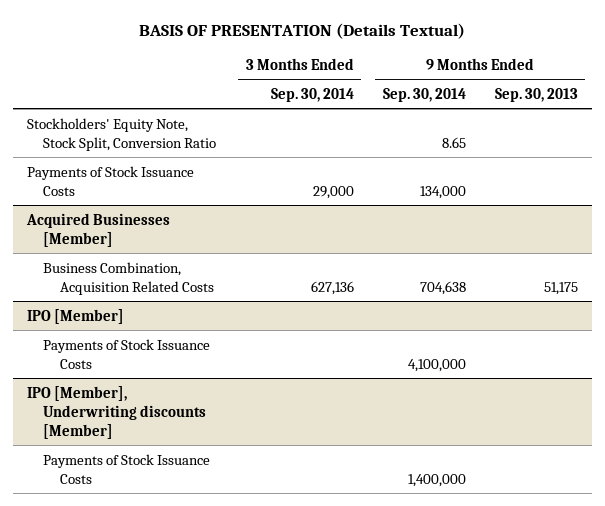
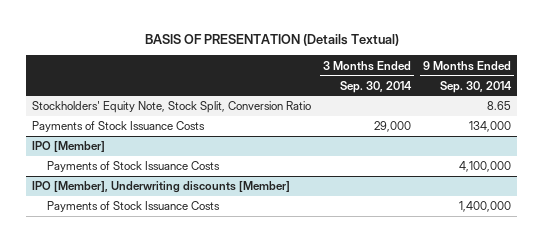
[494,87,578,102] Sep. 30, 2013 -> none
[26,212,171,247] Acquired Businesses [Member] -> none
[43,261,214,295] Business Combination, Acquisition Related Costs -> none

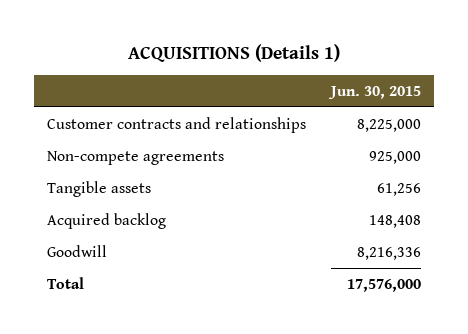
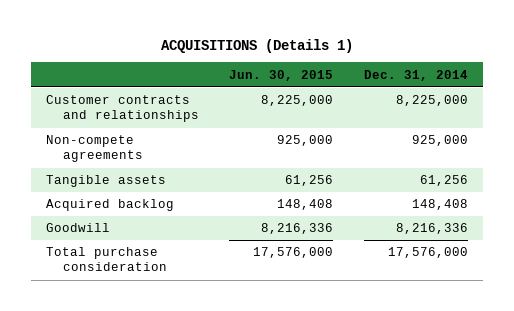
none -> [363,69,468,81] Dec. 31, 2014
[46,276,84,289] Total -> [46,247,167,272] Total purchase consideration

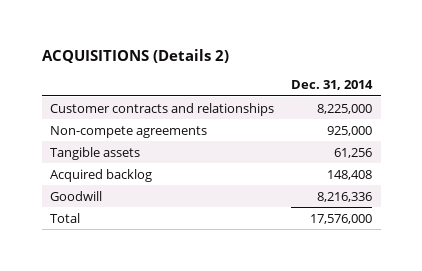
[160,39,353,54] ACQUISITIONS (Details 1) -> [41,48,229,63] ACQUISITIONS (Details 2)
[229,69,334,81] Jun. 30, 2015 -> none
[46,247,167,272] Total purchase consideration -> [50,212,81,223] Total

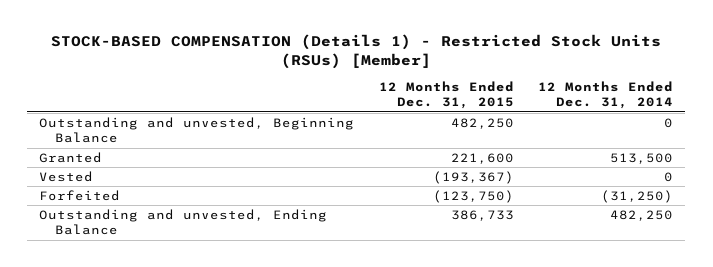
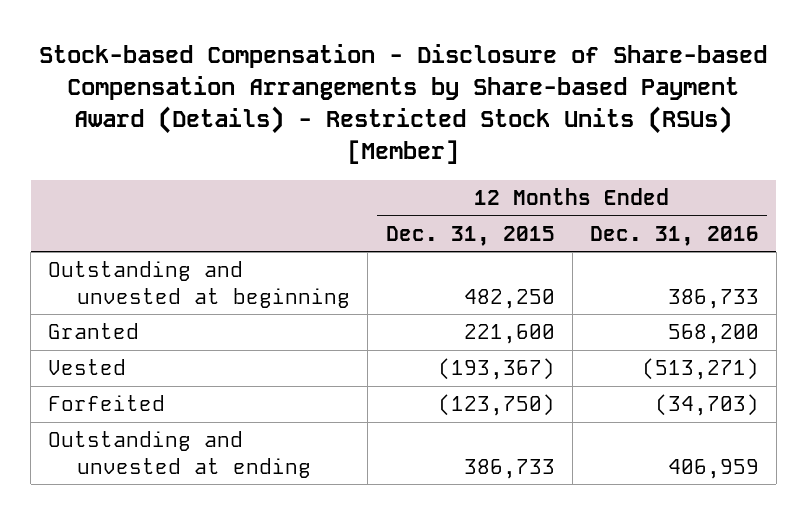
[51,34,662,69] STOCK-BASED COMPENSATION (Details 1) - Restricted Stock Units (RSUs) [Member] -> [39,43,768,165] Stock-based Compensation - Disclosure of Share-based Compensation Arrangements by Share-based Payment Award (Details) - Restricted Stock Units (RSUs) [Member]
[538,80,674,110] 12 Months Ended Dec. 31, 2014 -> none
none -> [589,225,759,246] Dec. 31, 2016
[39,116,355,144] Outstanding and unvested, Beginning Balance -> [48,261,351,308] Outstanding and unvested at beginning
[39,208,328,236] Outstanding and unvested, Ending Balance -> [48,431,312,478] Outstanding and unvested at ending

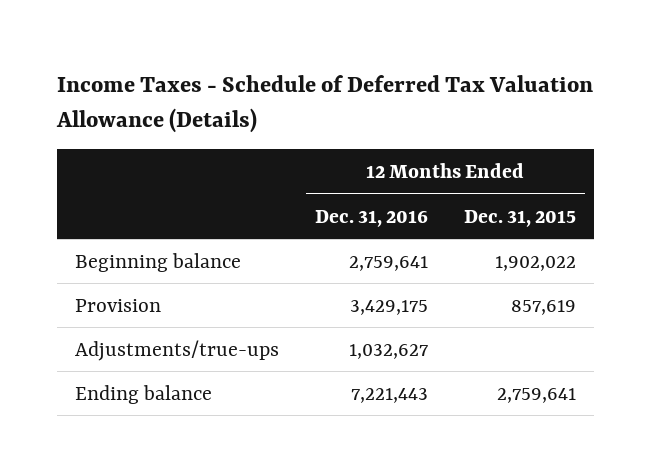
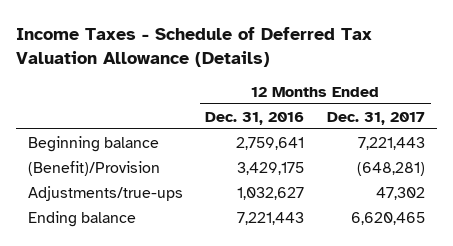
[463,209,576,227] Dec. 31, 2015 -> none
none -> [327,111,426,125] Dec. 31, 2017
[74,298,161,312] Provision -> [27,160,160,176] (Benefit)/Provision

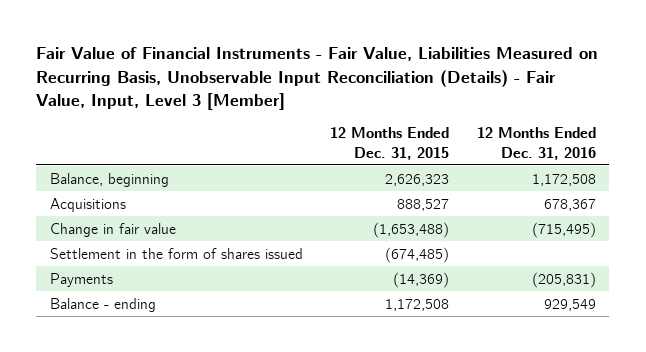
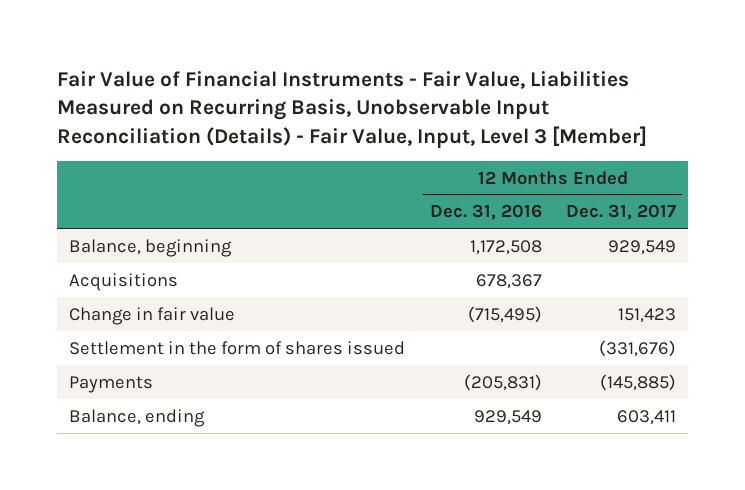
[330,127,450,160] 12 Months Ended Dec. 31, 2015 -> none
none -> [565,204,676,221] Dec. 31, 2017
[49,297,156,312] Balance - ending -> [69,408,206,427] Balance, ending

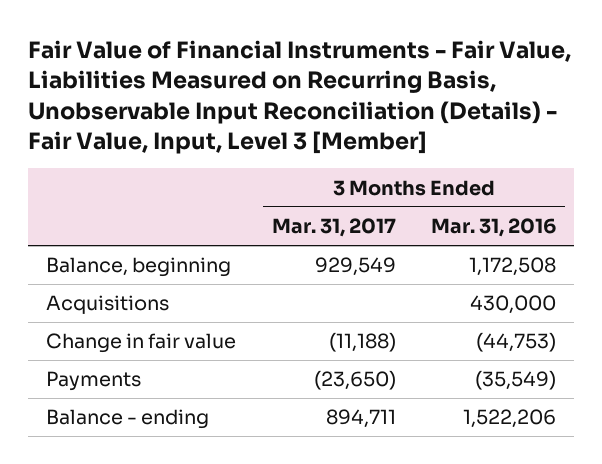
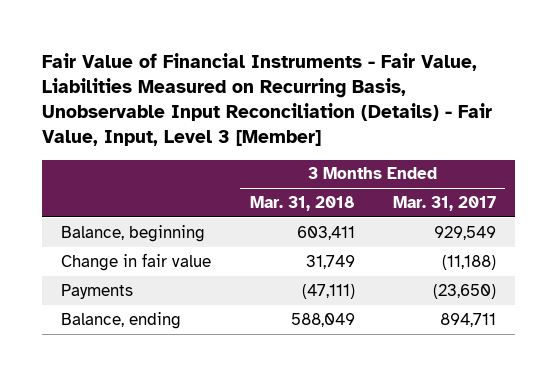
[431,218,557,238] Mar. 31, 2016 -> none
none -> [249,196,355,212] Mar. 31, 2018
[45,295,169,315] Acquisitions -> none
[45,409,209,430] Balance - ending -> [61,311,182,329] Balance, ending

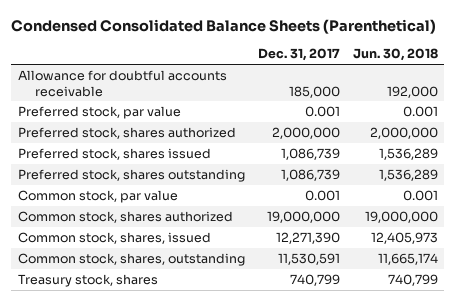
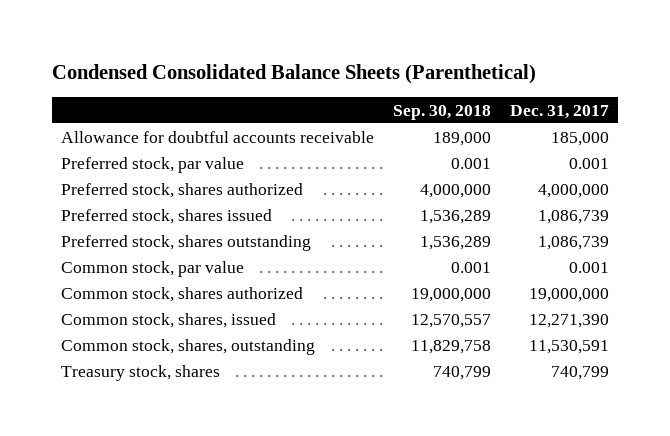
[352,48,438,62] Jun. 30, 2018 -> none
none -> [392,104,491,120] Sep. 30, 2018
[271,126,340,139] 2,000,000 -> [537,183,609,198] 4,000,000

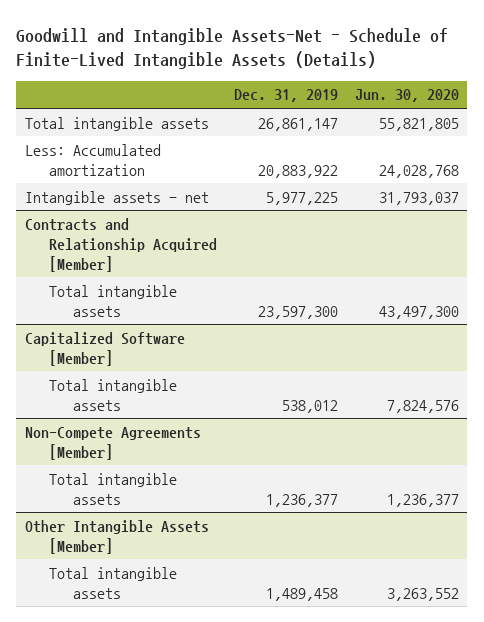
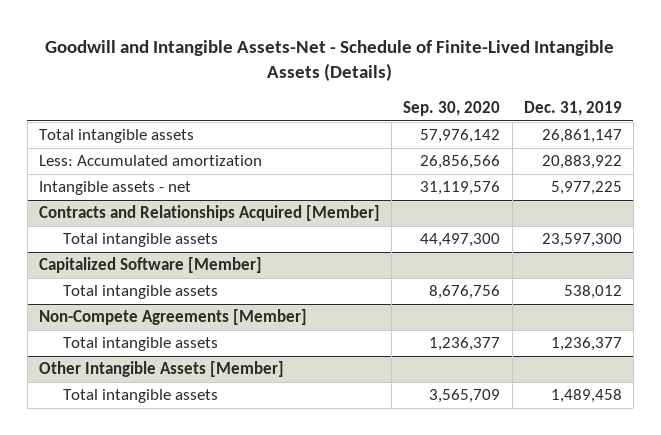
[355,89,460,103] Jun. 30, 2020 -> none
none -> [403,101,501,117] Sep. 30, 2020
[24,217,218,272] Contracts and Relationship Acquired [Member] -> [39,205,381,222] Contracts and Relationships Acquired [Member]

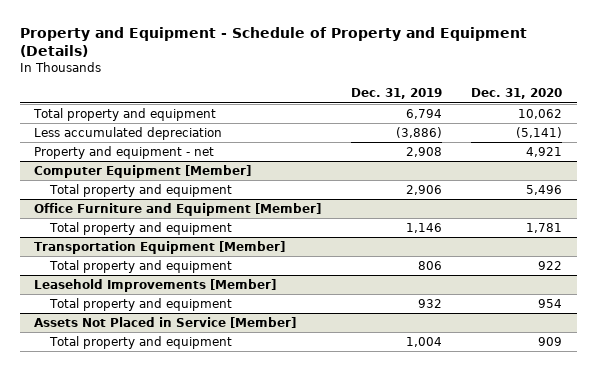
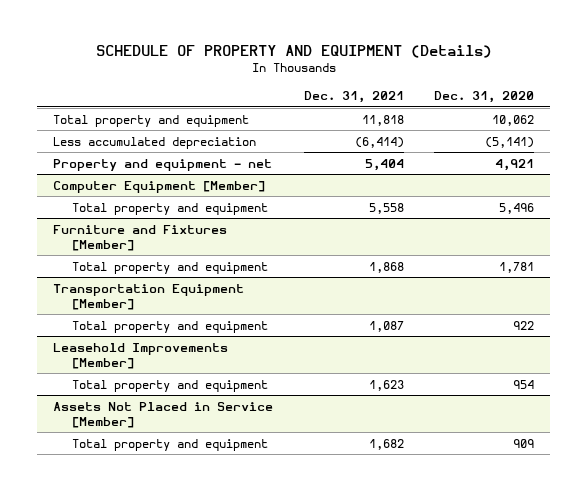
[19,26,527,58] Property and Equipment - Schedule of Property and Equipment (Details) -> [95,45,492,59] SCHEDULE OF PROPERTY AND EQUIPMENT (Details)
[350,88,442,100] Dec. 31, 2019 -> none
none -> [303,91,404,104] Dec. 31, 2021
[34,202,322,216] Office Furniture and Equipment [Member] -> [52,224,227,251] Furniture and Fixtures [Member]

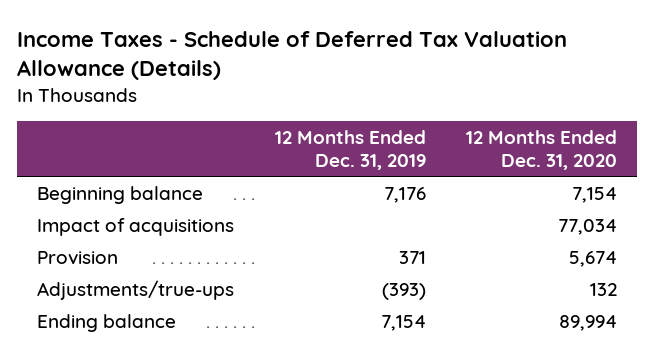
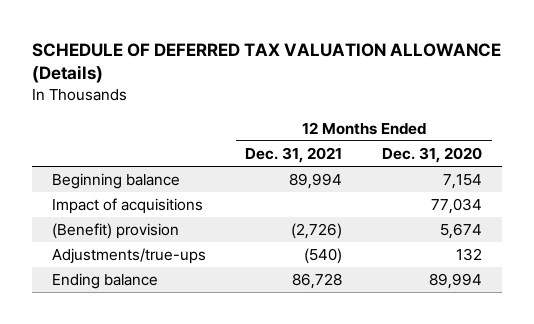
[17,30,568,81] Income Taxes - Schedule of Deferred Tax Valuation Allowance (Details) -> [31,42,501,84] SCHEDULE OF DEFERRED TAX VALUATION ALLOWANCE (Details)
[274,129,426,170] 12 Months Ended Dec. 31, 2019 -> none
none -> [245,146,343,163] Dec. 31, 2021
[37,250,119,265] Provision -> [51,223,179,240] (Benefit) provision

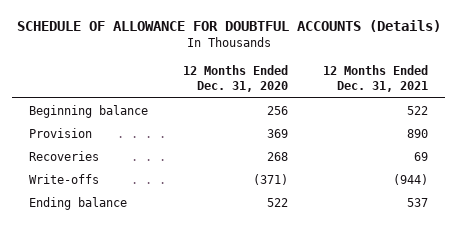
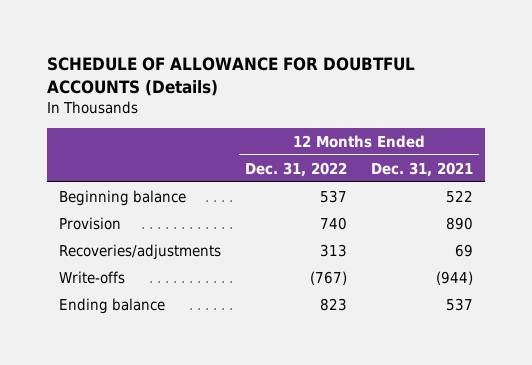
[183,65,289,93] 12 Months Ended Dec. 31, 2020 -> none
none -> [245,161,348,177] Dec. 31, 2022
[29,151,100,162] Recoveries -> [59,243,222,260] Recoveries/adjustments

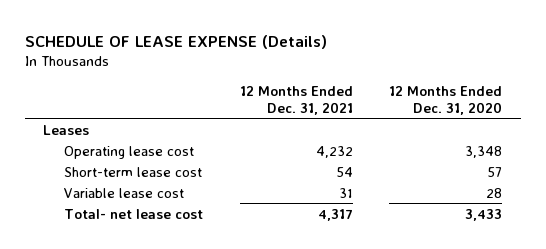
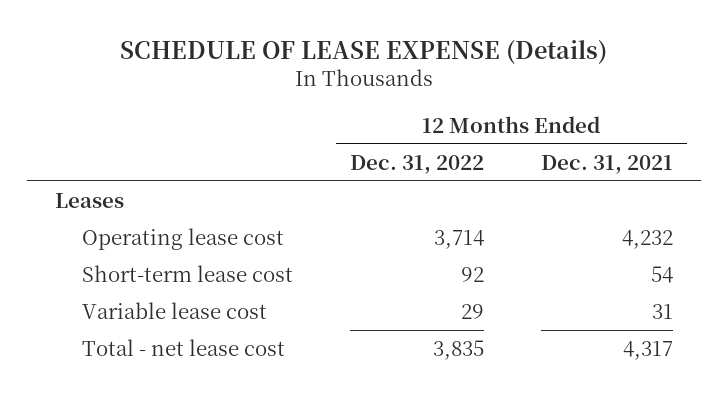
[389,86,503,115] 12 Months Ended Dec. 31, 2020 -> none
none -> [350,154,485,174] Dec. 31, 2022
[63,208,203,219] Total- net lease cost -> [82,338,286,356] Total - net lease cost

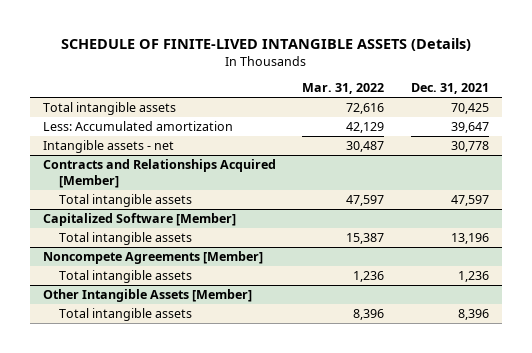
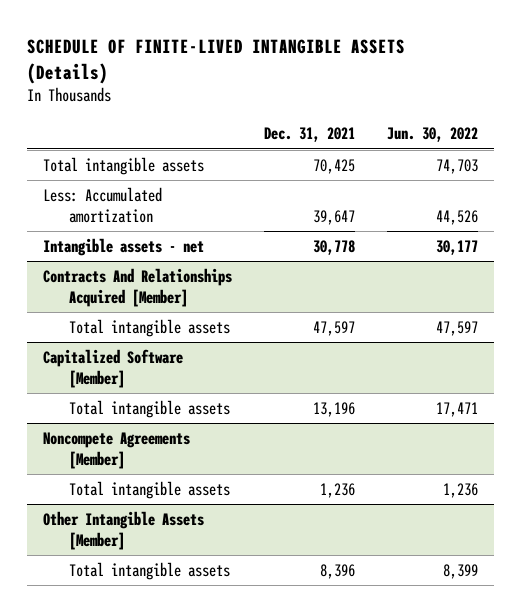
[302,83,385,95] Mar. 31, 2022 -> none
none -> [386,127,478,143] Jun. 30, 2022
[42,159,276,188] Contracts and Relationships Acquired [Member] -> [42,268,232,307] Contracts And Relationships Acquired [Member]

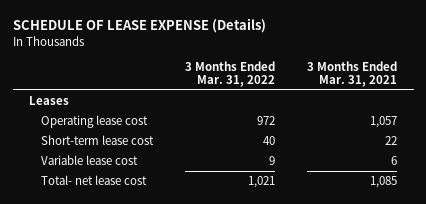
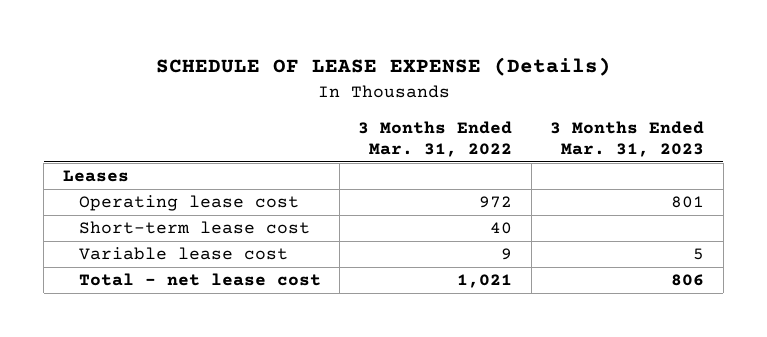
[307,60,398,88] 3 Months Ended Mar. 31, 2021 -> none
none -> [550,120,705,158] 3 Months Ended Mar. 31, 2023
[41,175,148,186] Total- net lease cost -> [78,273,321,287] Total - net lease cost

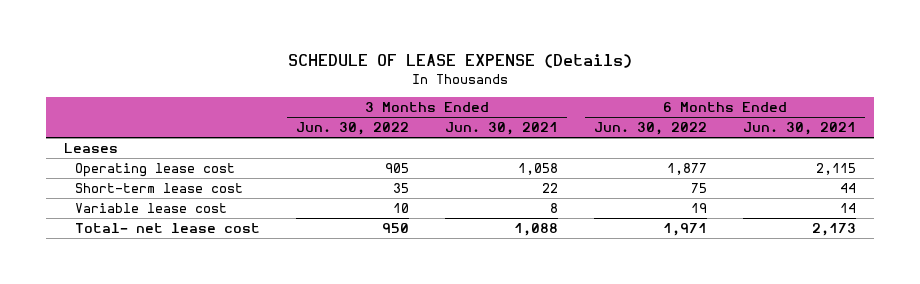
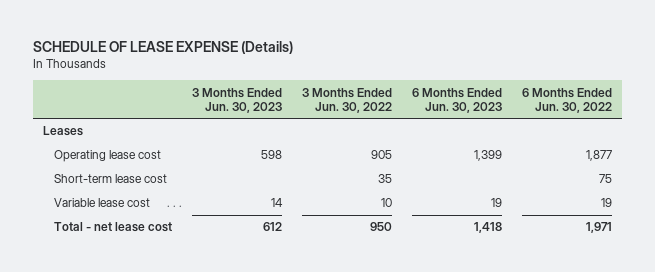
[444,122,558,136] Jun. 30, 2021 -> none
[743,122,857,136] Jun. 30, 2021 -> none
none -> [191,87,282,113] 3 Months Ended Jun. 30, 2023
none -> [411,87,502,113] 6 Months Ended Jun. 30, 2023
[74,223,260,234] Total- net lease cost -> [53,222,172,233] Total - net lease cost

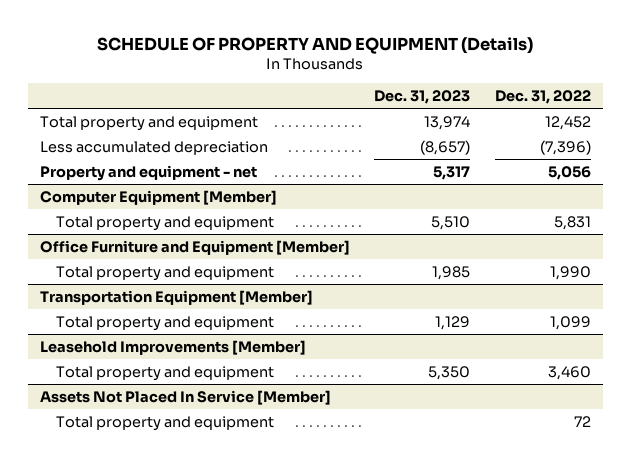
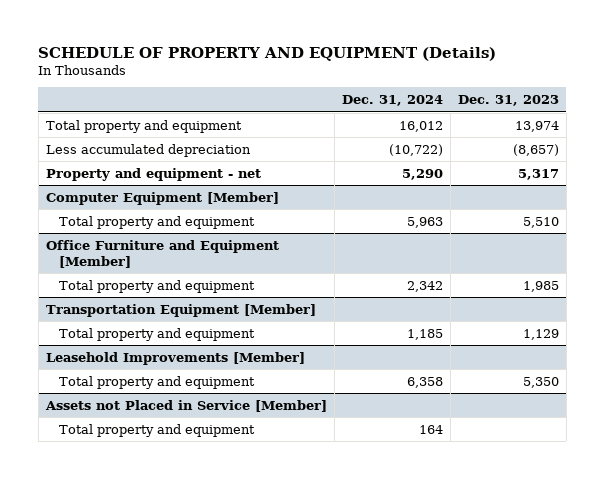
[494,89,591,104] Dec. 31, 2022 -> none
none -> [341,95,443,107] Dec. 31, 2024
[39,389,331,405] Assets Not Placed In Service [Member] -> [44,399,327,412] Assets not Placed in Service [Member]

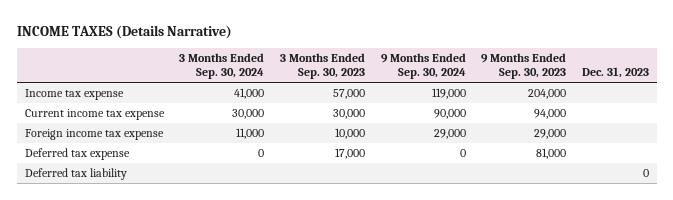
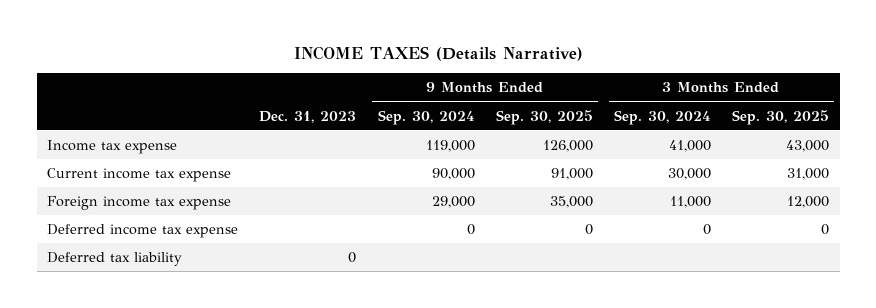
[279,52,365,80] 3 Months Ended Sep. 30, 2023 -> none
[481,52,567,80] 9 Months Ended Sep. 30, 2023 -> none
none -> [495,109,593,125] Sep. 30, 2025
none -> [732,109,830,125] Sep. 30, 2025
[24,148,130,161] Deferred tax expense -> [47,224,239,239] Deferred income tax expense

